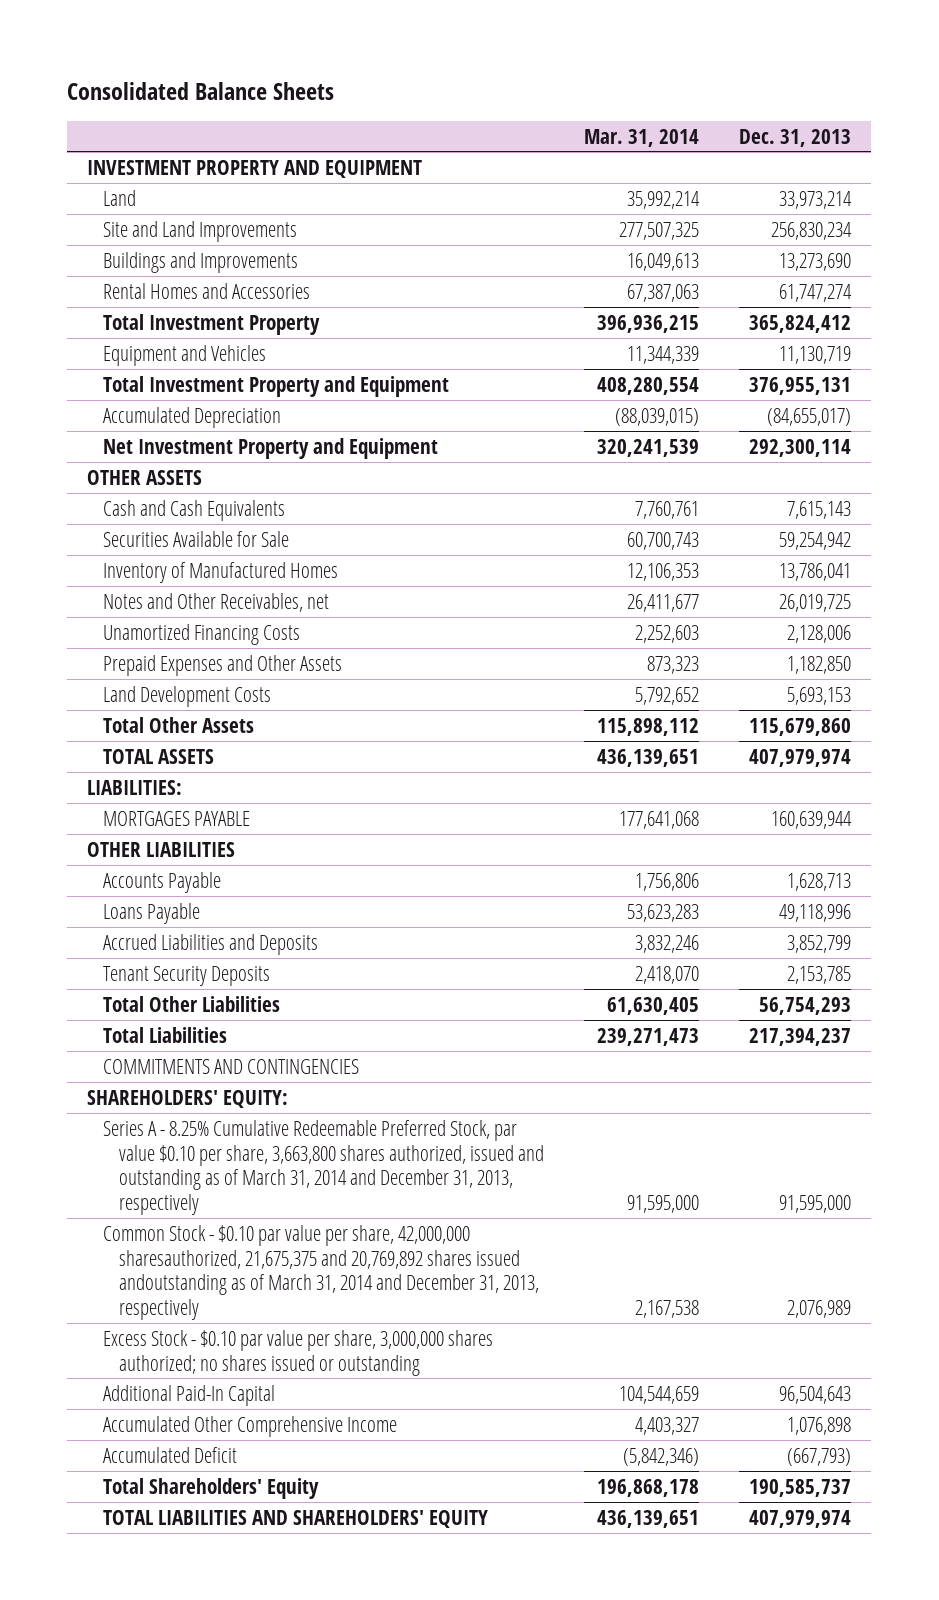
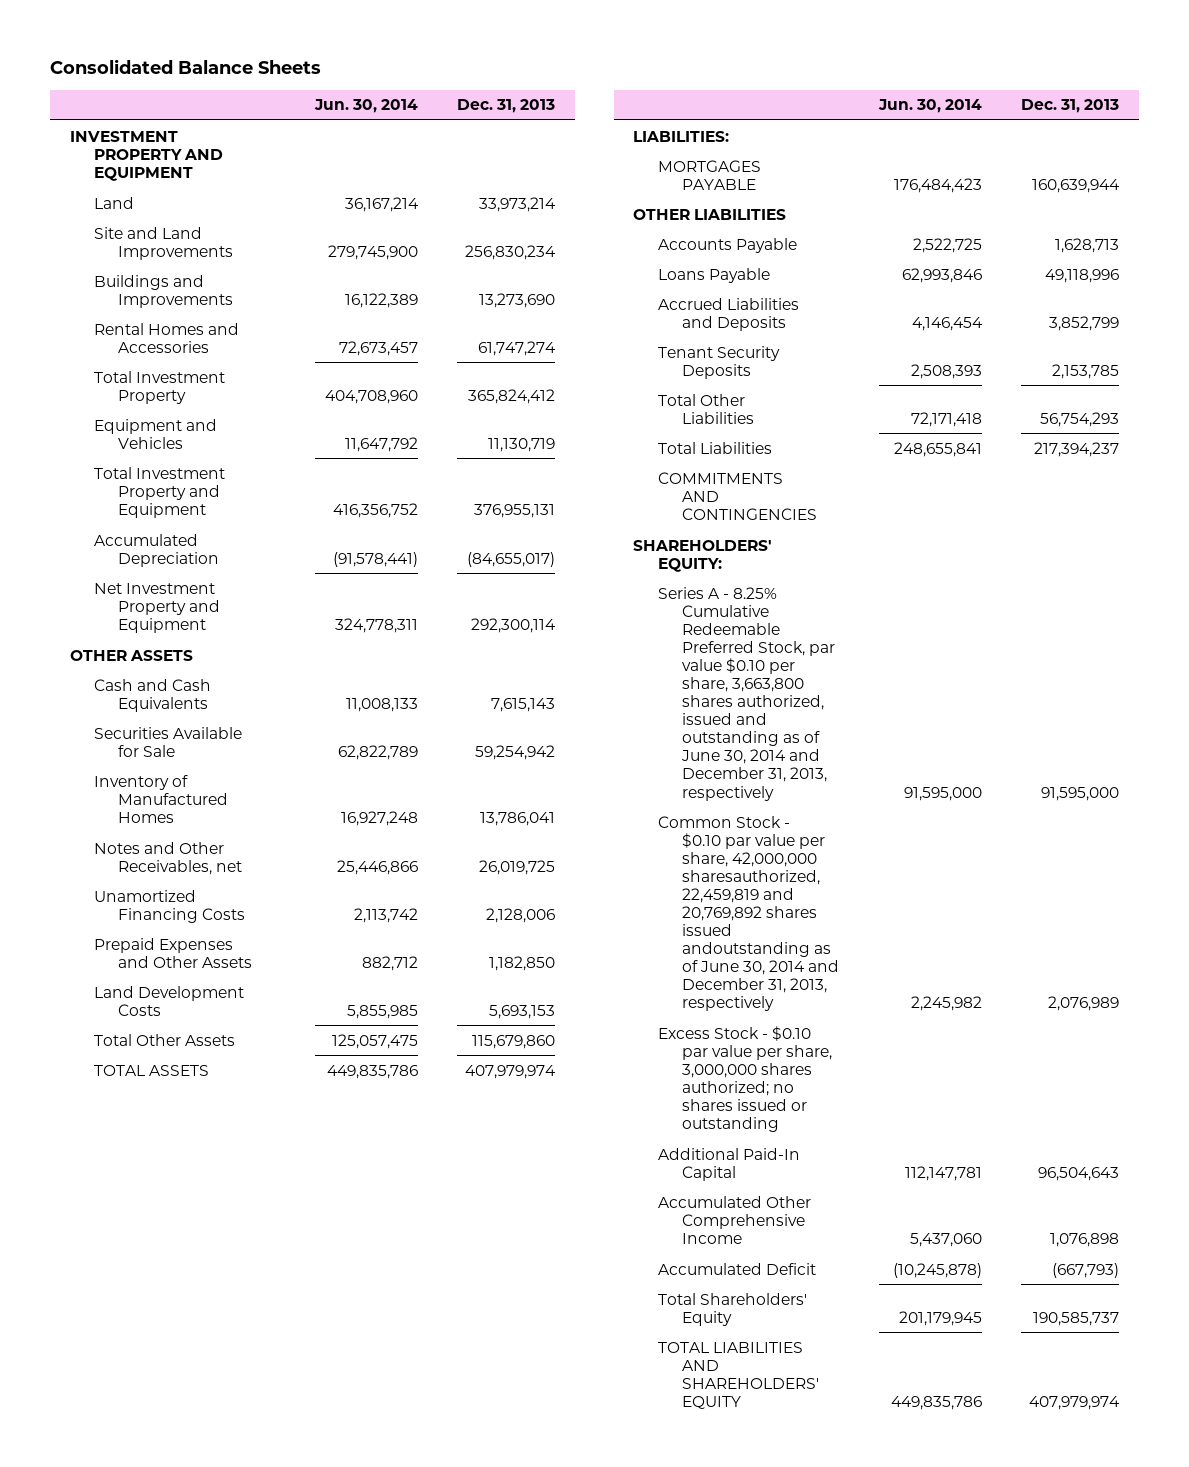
[583,128,699,147] Mar. 31, 2014 -> none
none -> [313,99,418,114] Jun. 30, 2014
[103,1119,544,1216] Series A - 8.25% Cumulative Redeemable Preferred Stock, par value $0.10 per share, 3,663,800 shares authorized, issued and outstanding as of March 31, 2014 and December 31, 2013, respectively -> [657,586,836,801] Series A - 8.25% Cumulative Redeemable Preferred Stock, par value $0.10 per share, 3,663,800 shares authorized, issued and outstanding as of June 30, 2014 and December 31, 2013, respectively
[103,1224,539,1321] Common Stock - $0.10 par value per share, 42,000,000 sharesauthorized, 21,675,375 and 20,769,892 shares issued andoutstanding as of March 31, 2014 and December 31, 2013, respectively -> [657,815,840,1012] Common Stock - $0.10 par value per share, 42,000,000 sharesauthorized, 22,459,819 and 20,769,892 shares issued andoutstanding as of June 30, 2014 and December 31, 2013, respectively

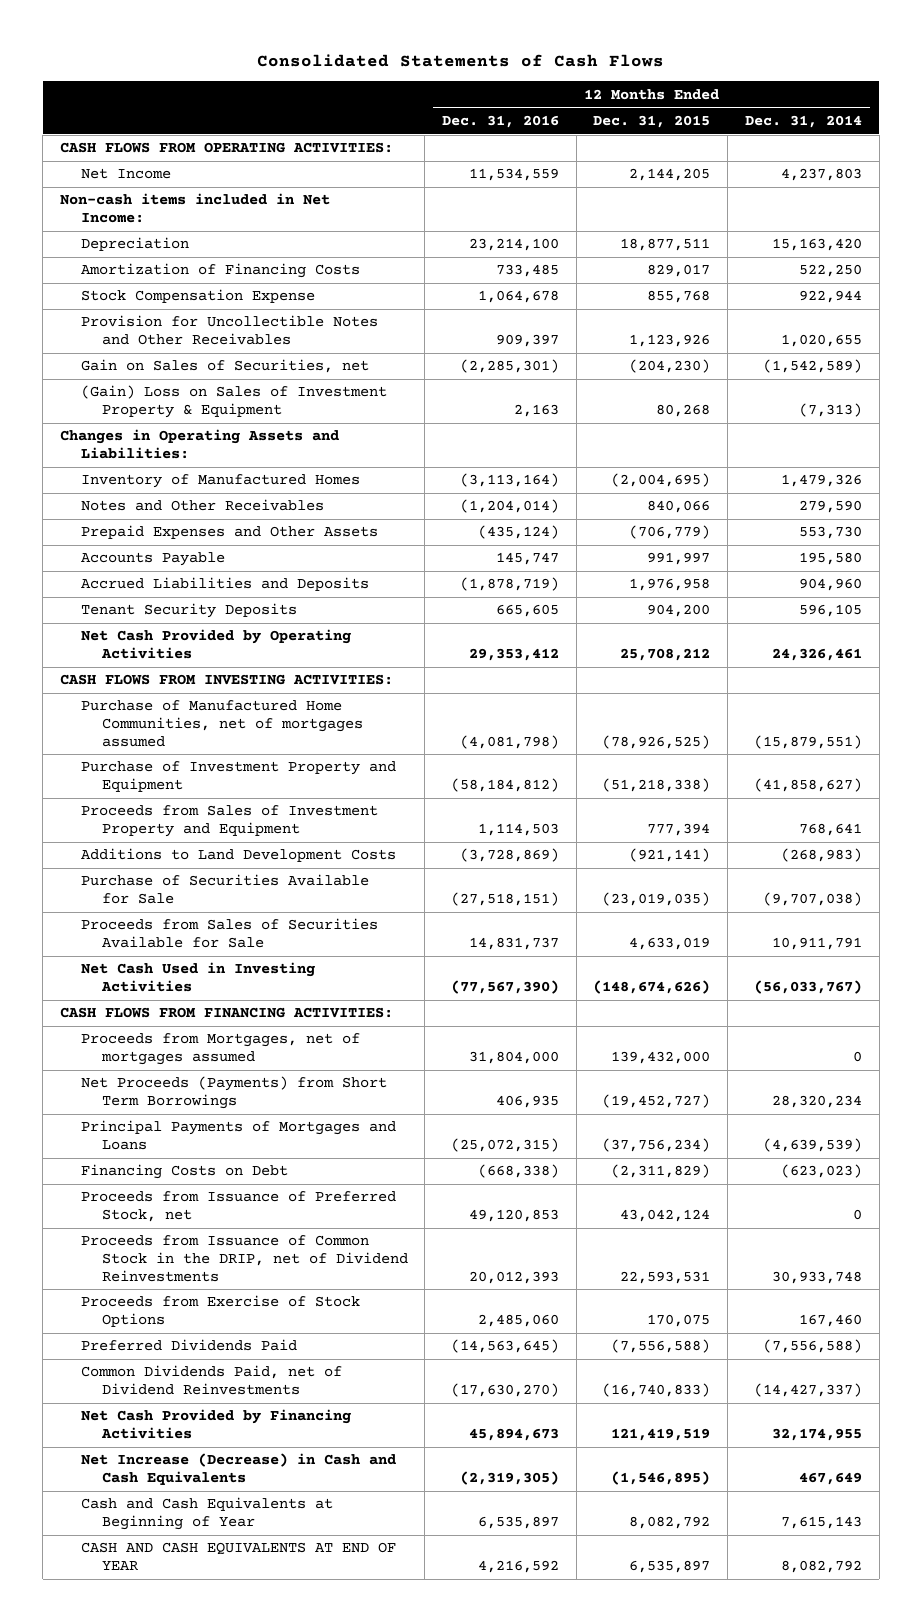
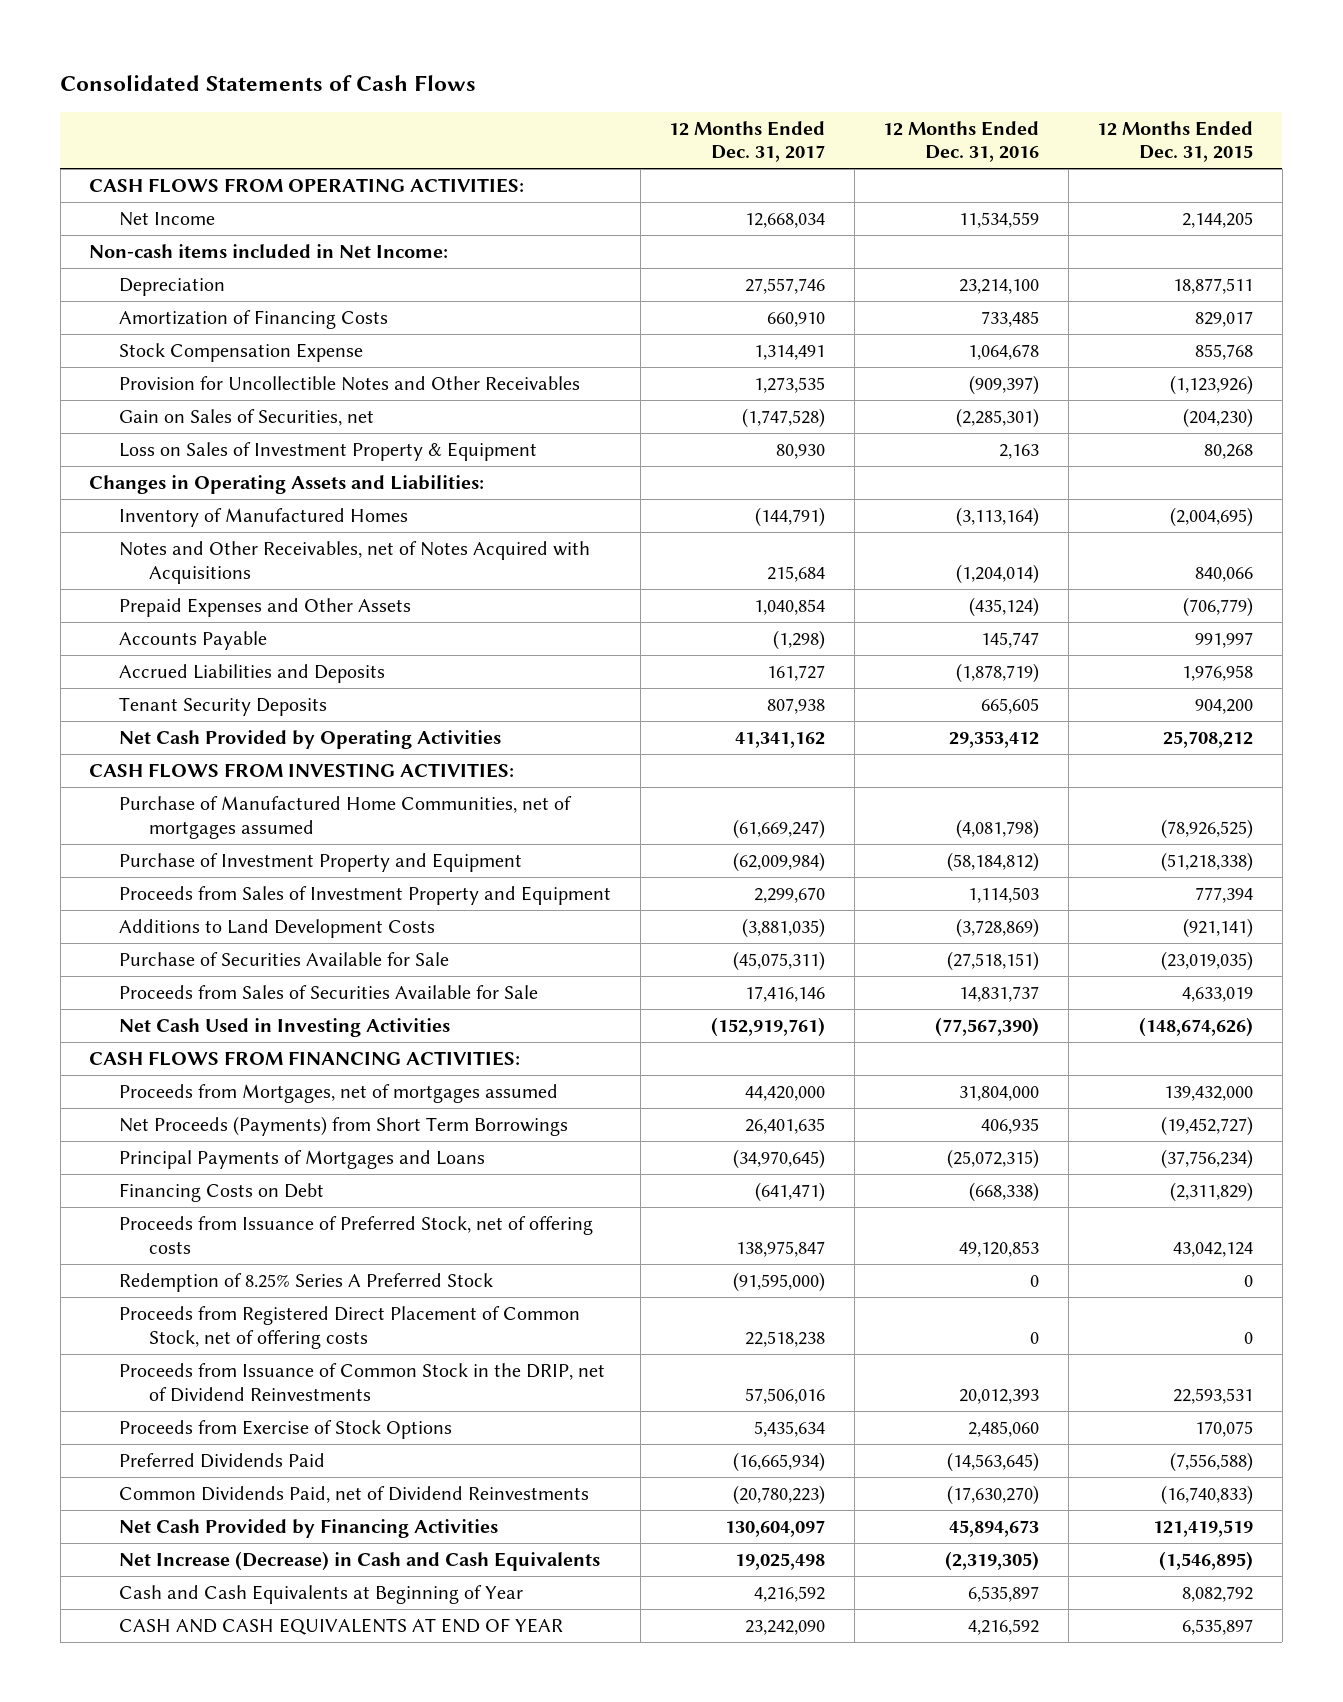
[744,114,862,128] Dec. 31, 2014 -> none
none -> [669,120,826,163] 12 Months Ended Dec. 31, 2017
[495,334,559,348] 909,397 -> [969,375,1040,396] (909,397)
[629,334,711,348] 1,123,926 -> [1170,375,1254,396] (1,123,926)
[80,385,387,419] (Gain) Loss on Sales of Investment Property & Equipment -> [119,442,538,462] Loss on Sales of Investment Property & Equipment
[80,499,324,512] Notes and Other Receivables -> [119,541,591,584] Notes and Other Receivables, net of Notes Acquired with Acquisitions
[80,1191,396,1223] Proceeds from Issuance of Preferred Stock, net -> [119,1216,594,1254] Proceeds from Issuance of Preferred Stock, net of offering costs
none -> [119,1273,494,1293] Redemption of 8.25% Series A Preferred Stock
none -> [119,1306,581,1349] Proceeds from Registered Direct Placement of Common Stock, net of offering costs

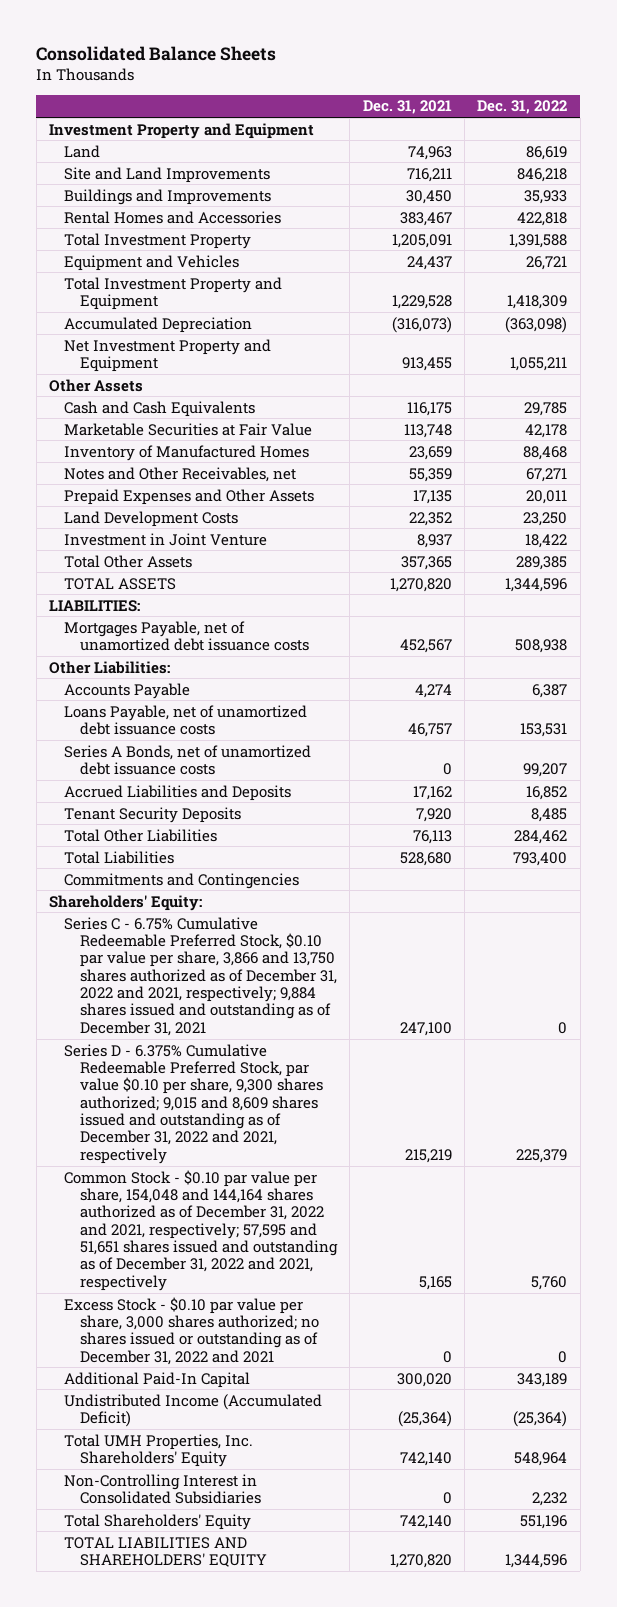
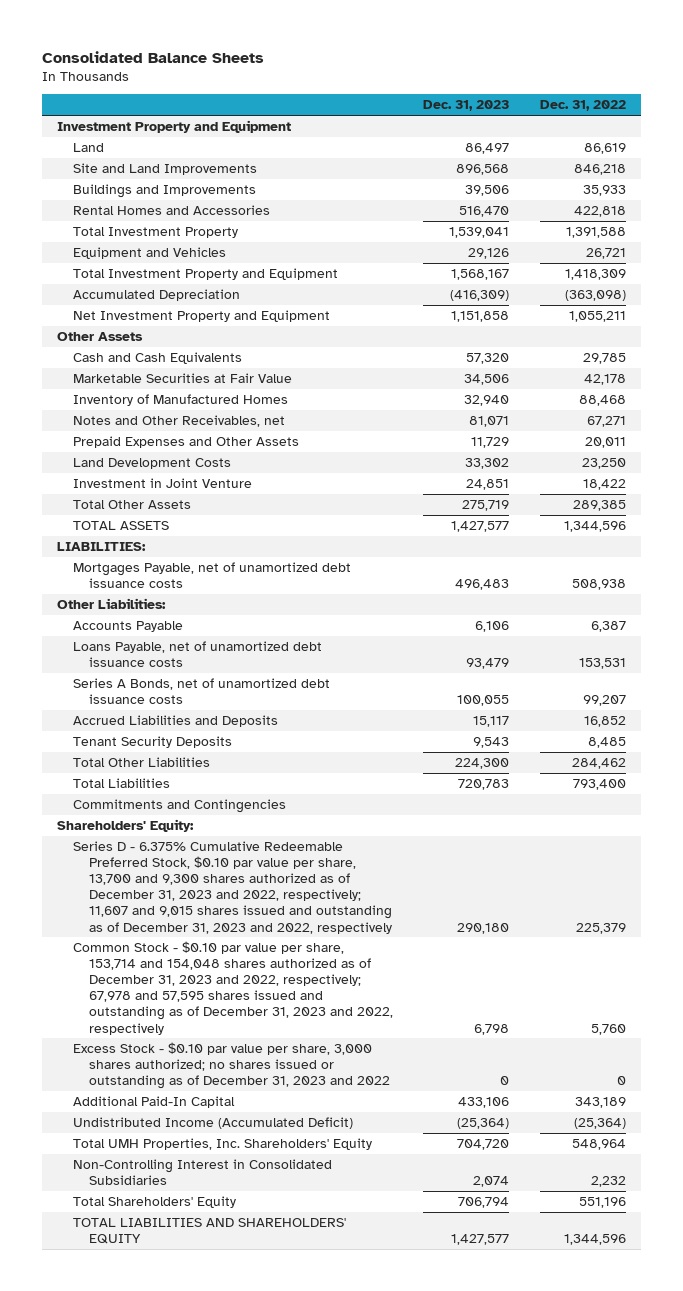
[362,100,452,115] Dec. 31, 2021 -> none
none -> [423,100,510,112] Dec. 31, 2023
[64,916,337,1036] Series C - 6.75% Cumulative Redeemable Preferred Stock, $0.10 par value per share, 3,866 and 13,750 shares authorized as of December 31, 2022 and 2021, respectively; 9,884 shares issued and outstanding as of December 31, 2021 -> none
[64,1043,323,1164] Series D - 6.375% Cumulative Redeemable Preferred Stock, par value $0.10 per share, 9,300 shares authorized; 9,015 and 8,609 shares issued and outstanding as of December 31, 2022 and 2021, respectively -> [72,840,392,934] Series D - 6.375% Cumulative Redeemable Preferred Stock, $0.10 par value per share, 13,700 and 9,300 shares authorized as of December 31, 2023 and 2022, respectively; 11,607 and 9,015 shares issued and outstanding as of December 31, 2023 and 2022, respectively
[64,1169,338,1291] Common Stock - $0.10 par value per share, 154,048 and 144,164 shares authorized as of December 31, 2022 and 2021, respectively; 57,595 and 51,651 shares issued and outstanding as of December 31, 2022 and 2021, respectively -> [72,940,393,1035] Common Stock - $0.10 par value per share, 153,714 and 154,048 shares authorized as of December 31, 2023 and 2022, respectively; 67,978 and 57,595 shares issued and outstanding as of December 31, 2023 and 2022, respectively
[64,1296,319,1365] Excess Stock - $0.10 par value per share, 3,000 shares authorized; no shares issued or outstanding as of December 31, 2022 and 2021 -> [72,1041,390,1090] Excess Stock - $0.10 par value per share, 3,000 shares authorized; no shares issued or outstanding as of December 31, 2023 and 2022

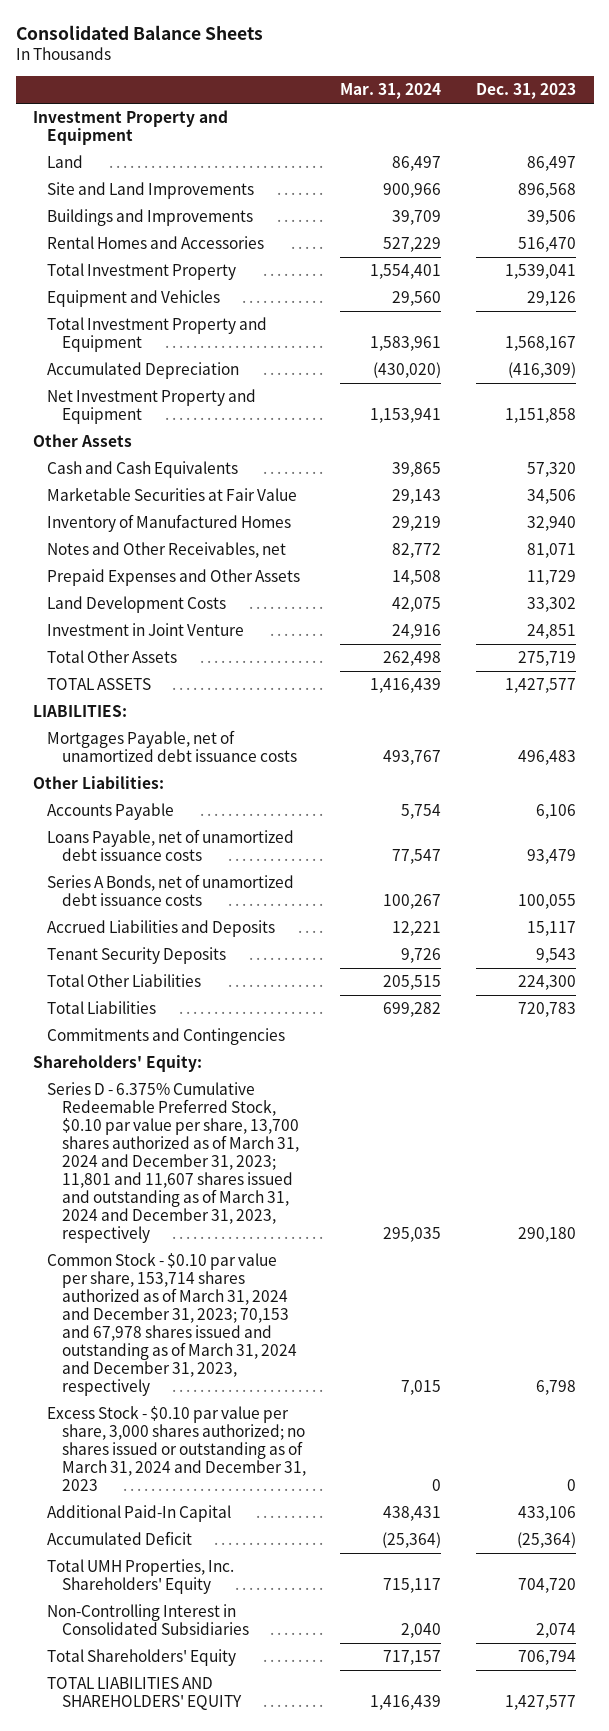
[539,100,626,112] Dec. 31, 2022 -> none
none -> [340,83,442,100] Mar. 31, 2024
[72,840,392,934] Series D - 6.375% Cumulative Redeemable Preferred Stock, $0.10 par value per share, 13,700 and 9,300 shares authorized as of December 31, 2023 and 2022, respectively; 11,607 and 9,015 shares issued and outstanding as of December 31, 2023 and 2022, respectively -> [47,1082,299,1244] Series D - 6.375% Cumulative Redeemable Preferred Stock, $0.10 par value per share, 13,700 shares authorized as of March 31, 2024 and December 31, 2023; 11,801 and 11,607 shares issued and outstanding as of March 31, 2024 and December 31, 2023, respectively
[72,940,393,1035] Common Stock - $0.10 par value per share, 153,714 and 154,048 shares authorized as of December 31, 2023 and 2022, respectively; 67,978 and 57,595 shares issued and outstanding as of December 31, 2023 and 2022, respectively -> [47,1253,297,1397] Common Stock - $0.10 par value per share, 153,714 shares authorized as of March 31, 2024 and December 31, 2023; 70,153 and 67,978 shares issued and outstanding as of March 31, 2024 and December 31, 2023, respectively
[72,1041,390,1090] Excess Stock - $0.10 par value per share, 3,000 shares authorized; no shares issued or outstanding as of December 31, 2023 and 2022 -> [47,1406,306,1492] Excess Stock - $0.10 par value per share, 3,000 shares authorized; no shares issued or outstanding as of March 31, 2024 and December 31, 2023
[72,1116,353,1129] Undistributed Income (Accumulated Deficit) -> [47,1531,193,1546] Accumulated Deficit

